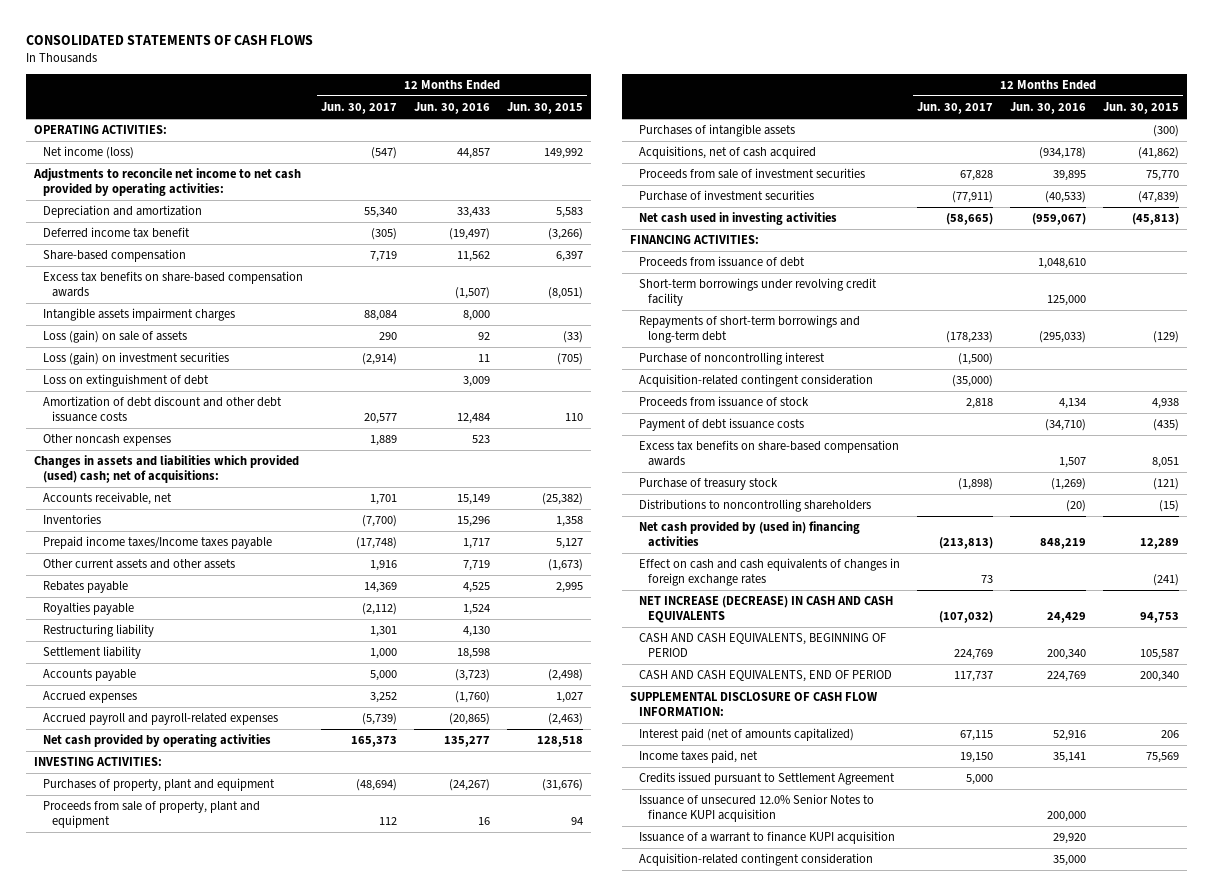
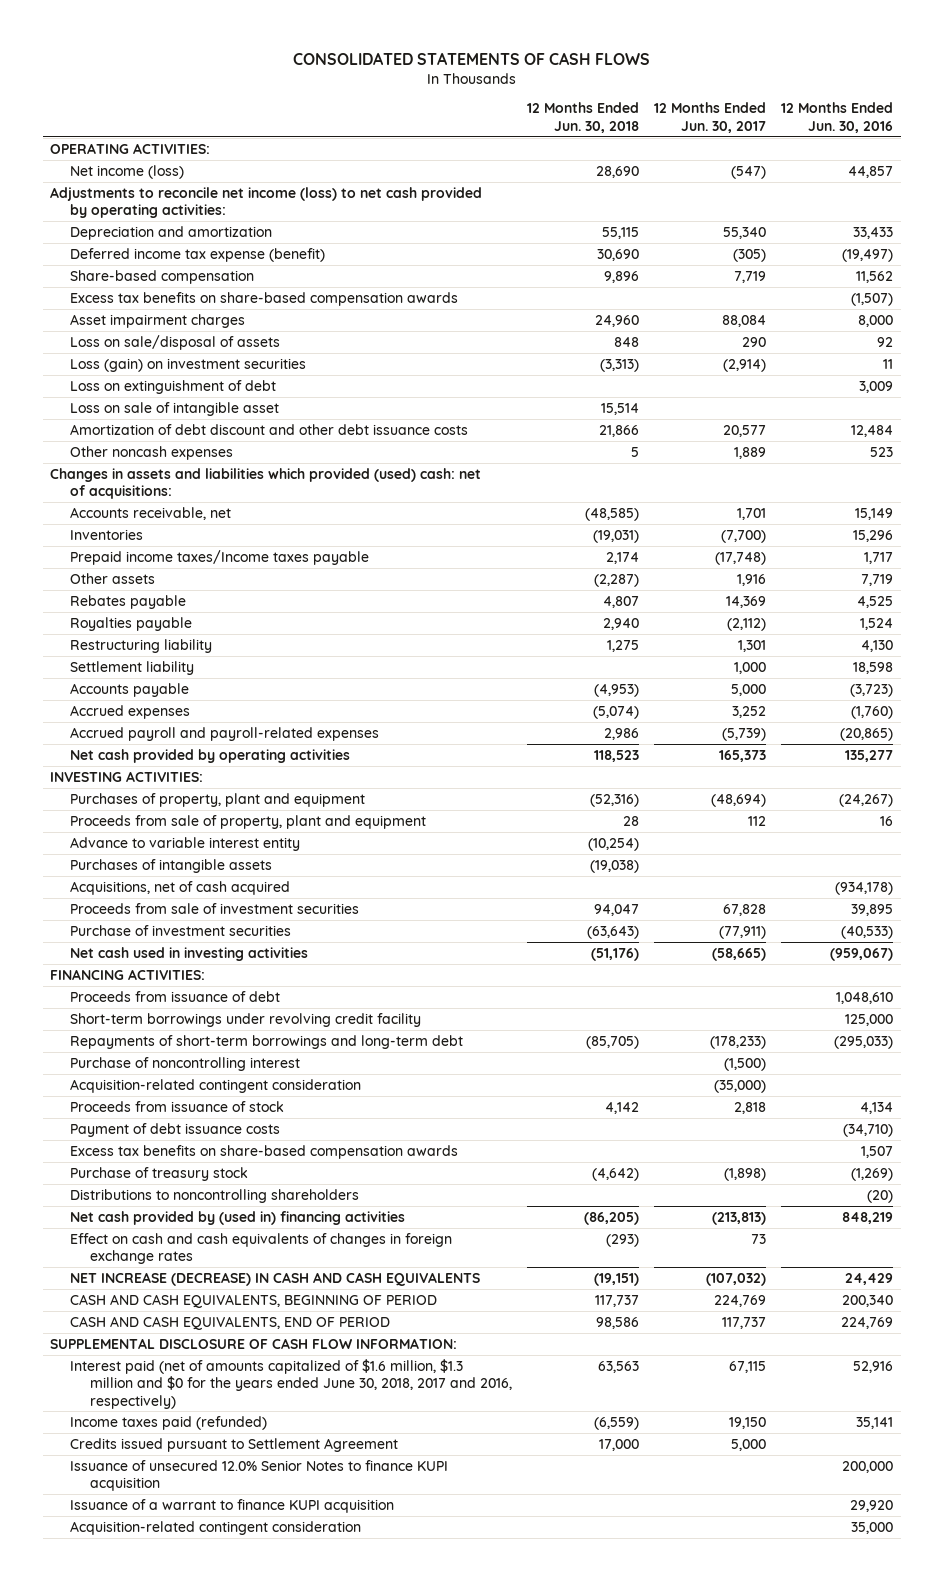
[506,102,583,115] Jun. 30, 2015 -> none
none -> [527,102,640,133] 12 Months Ended Jun. 30, 2018
[33,168,302,196] Adjustments to reconcile net income to net cash provided by operating activities: -> [50,186,483,219] Adjustments to reconcile net income (loss) to net cash provided by operating activities:
[43,227,191,239] Deferred income tax benefit -> [70,247,326,262] Deferred income tax expense (benefit)
[43,308,236,322] Intangible assets impairment charges -> [70,313,246,328] Asset impairment charges
[43,330,188,344] Loss (gain) on sale of assets -> [70,334,281,350] Loss on sale/disposal of assets
none -> [70,401,280,416] Loss on sale of intangible asset
[34,455,300,483] Changes in assets and liabilities which provided (used) cash; net of acquisitions: -> [50,467,482,500] Changes in assets and liabilities which provided (used) cash: net of acquisitions:
[43,559,236,570] Other current assets and other assets -> [70,572,156,584] Other assets
none -> [70,836,301,851] Advance to variable interest entity
[639,728,855,742] Interest paid (net of amounts capitalized) -> [70,1358,513,1409] Interest paid (net of amounts capitalized of $1.6 million, $1.3 million and $0 for the years ended June 30, 2018, 2017 and 2016, respectively)
[639,750,759,764] Income taxes paid, net -> [70,1415,268,1430] Income taxes paid (refunded)

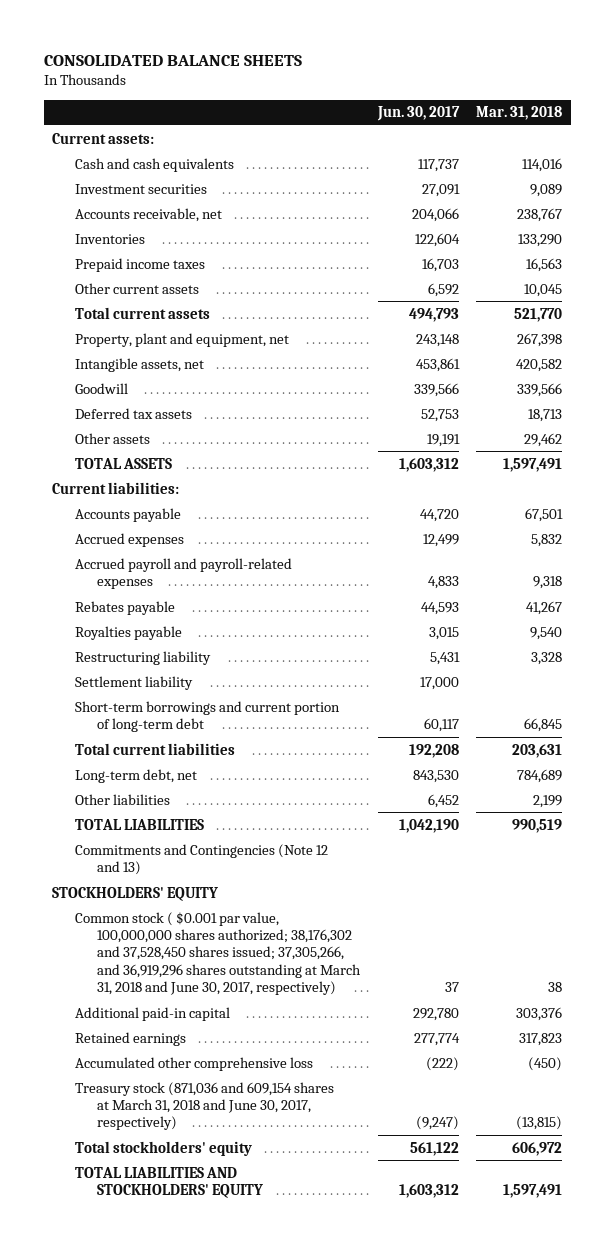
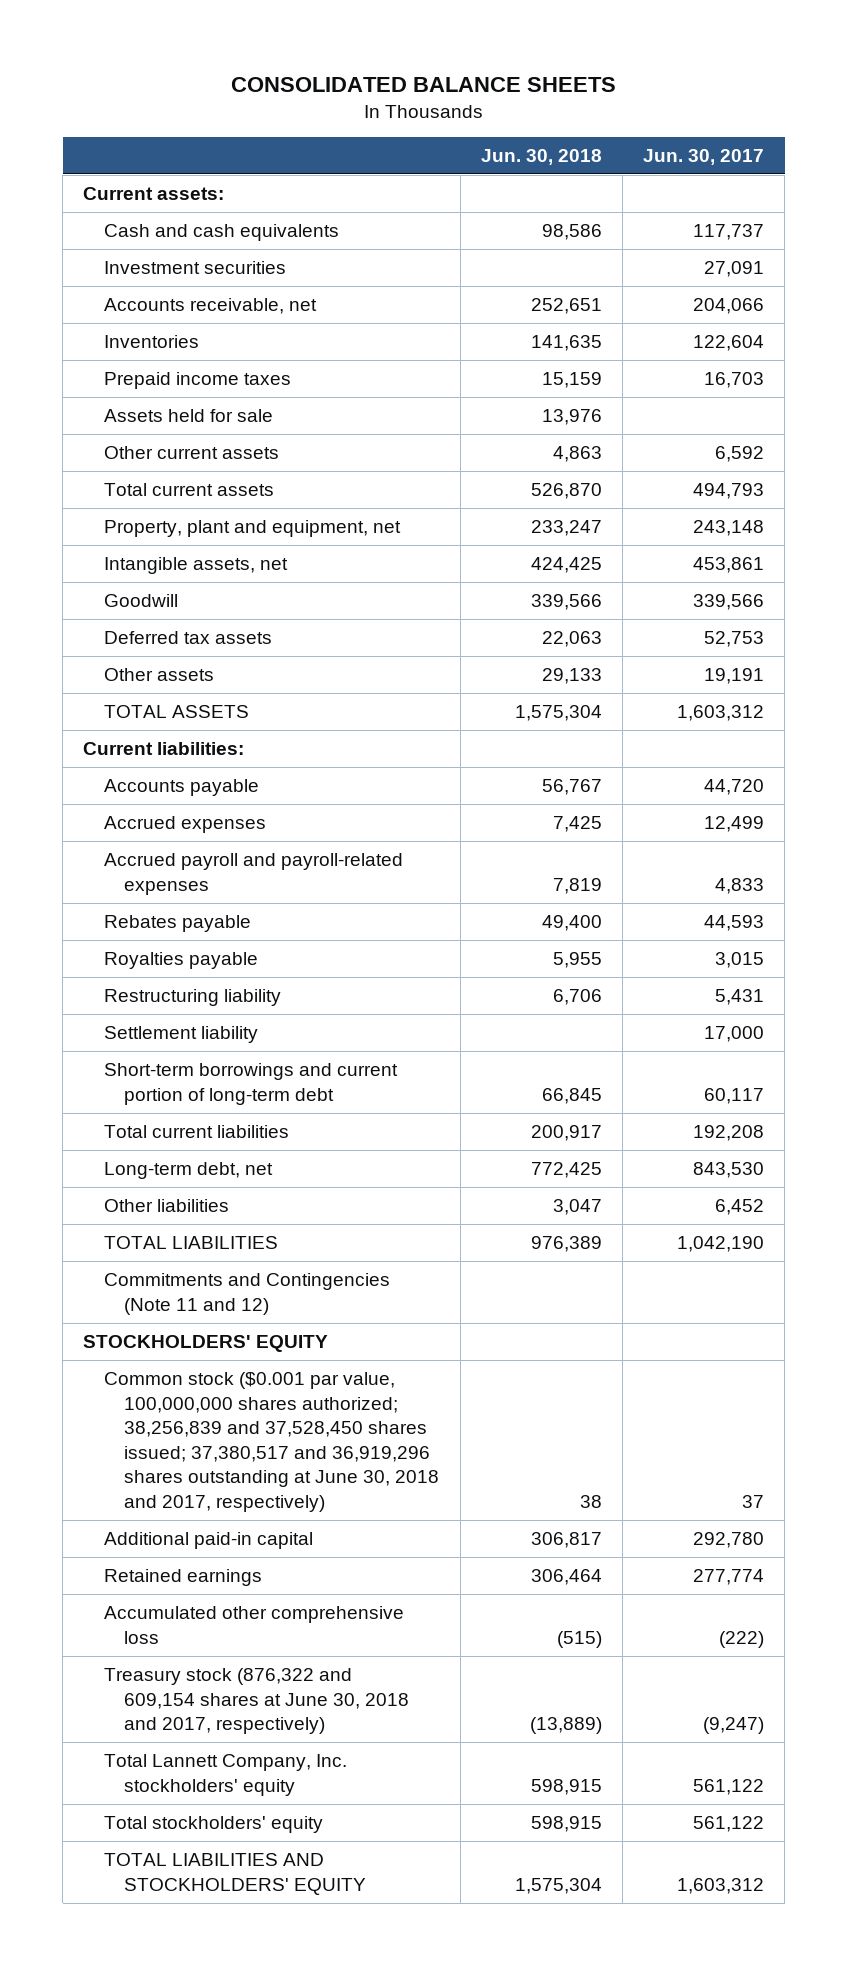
[475,106,562,121] Mar. 31, 2018 -> none
none -> [480,148,602,165] Jun. 30, 2018
none -> [103,409,273,423] Assets held for sale
[74,843,328,875] Commitments and Contingencies (Note 12 and 13) -> [103,1273,390,1315] Commitments and Contingencies (Note 11 and 12)
[74,911,362,996] Common stock ( $0.001 par value, 100,000,000 shares authorized; 38,176,302 and 37,528,450 shares issued; 37,305,266, and 36,919,296 shares outstanding at March 31, 2018 and June 30, 2017, respectively) -> [103,1372,440,1512] Common stock ($0.001 par value, 100,000,000 shares authorized; 38,256,839 and 37,528,450 shares issued; 37,380,517 and 36,919,296 shares outstanding at June 30, 2018 and 2017, respectively)
[74,1081,334,1131] Treasury stock (871,036 and 609,154 shares at March 31, 2018 and June 30, 2017, respectively) -> [103,1668,410,1735] Treasury stock (876,322 and 609,154 shares at June 30, 2018 and 2017, respectively)
none -> [103,1754,347,1796] Total Lannett Company, Inc. stockholders' equity

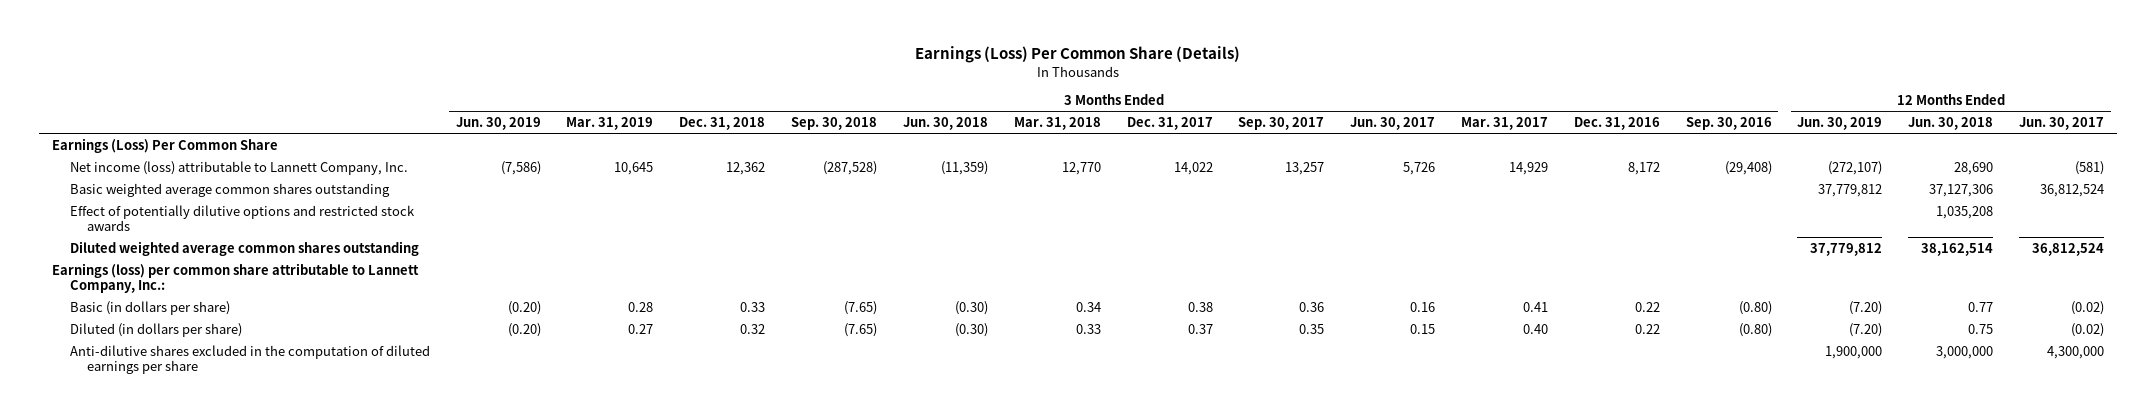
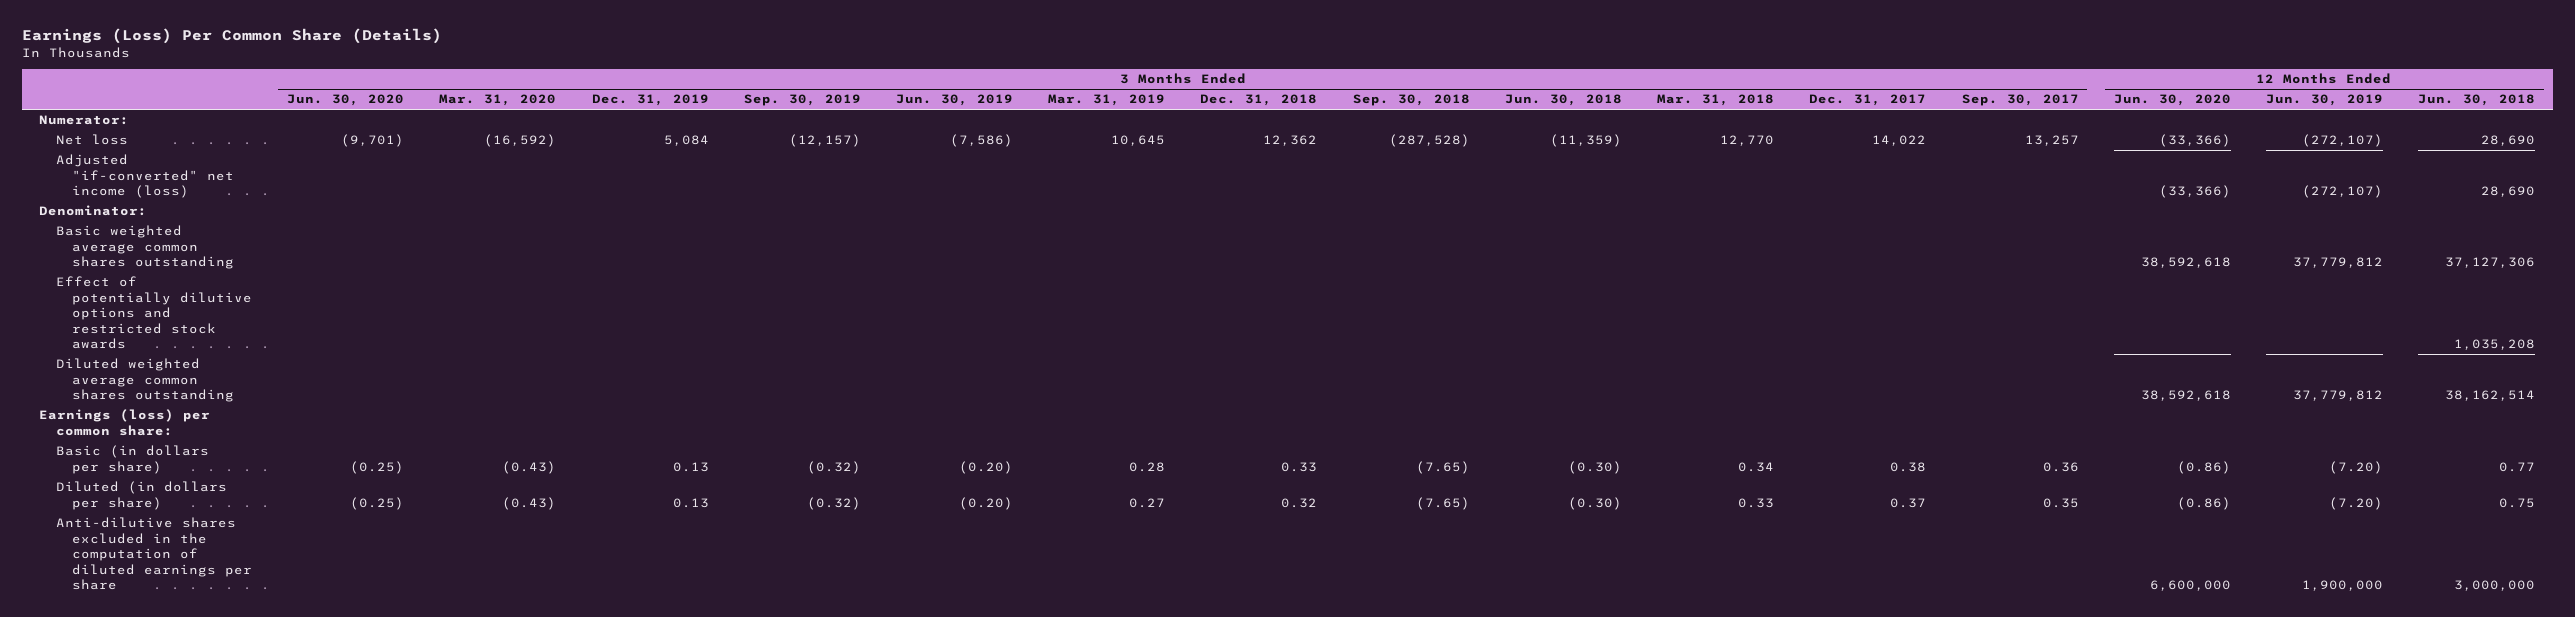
[1350,117,1436,131] Jun. 30, 2017 -> none
[1460,117,1548,131] Mar. 31, 2017 -> none
[1573,117,1660,131] Dec. 31, 2016 -> none
[1685,117,1772,131] Sep. 30, 2016 -> none
[2019,117,2105,131] Jun. 30, 2017 -> none
none -> [287,94,405,107] Jun. 30, 2020
none -> [439,94,557,107] Mar. 31, 2020
none -> [591,94,709,107] Dec. 31, 2019
none -> [743,94,861,107] Sep. 30, 2019
none -> [2113,94,2231,107] Jun. 30, 2020
[51,137,278,153] Earnings (Loss) Per Common Share -> none
none -> [39,115,130,126] Numerator:
[69,160,408,175] Net income (loss) attributable to Lannett Company, Inc. -> [55,134,128,146] Net loss
none -> [55,154,235,199] Adjusted "if-converted" net income (loss)
none -> [39,205,148,217] Denominator:
[51,262,419,293] Earnings (loss) per common share attributable to Lannett Company, Inc.: -> [39,409,211,436] Earnings (loss) per common share:

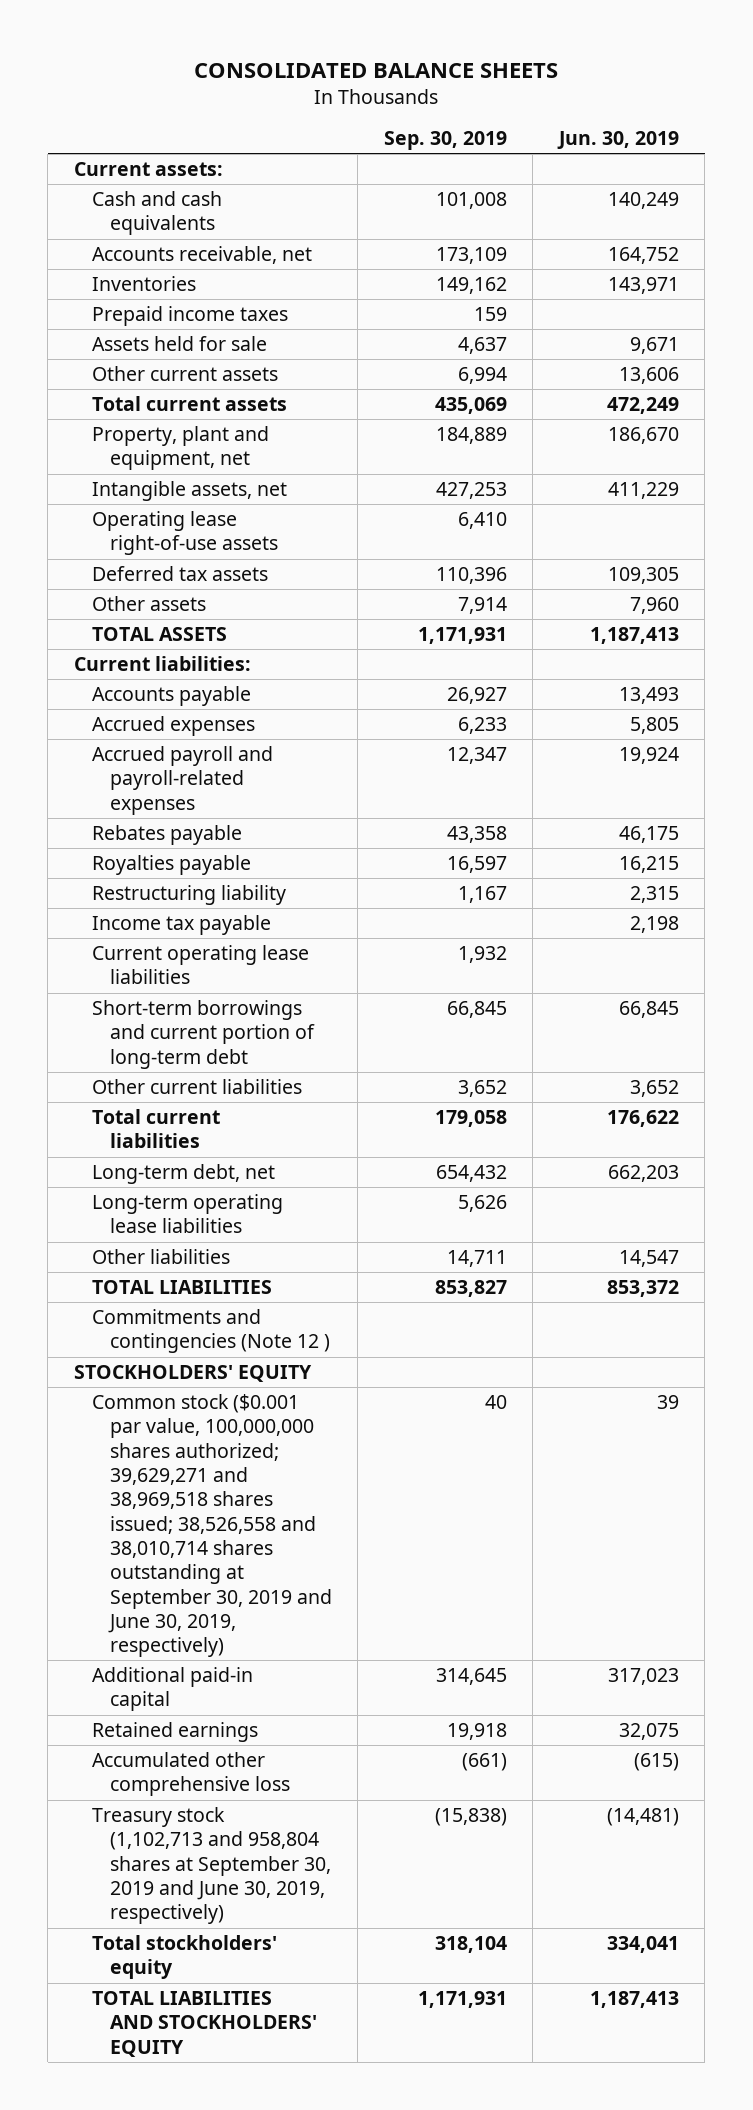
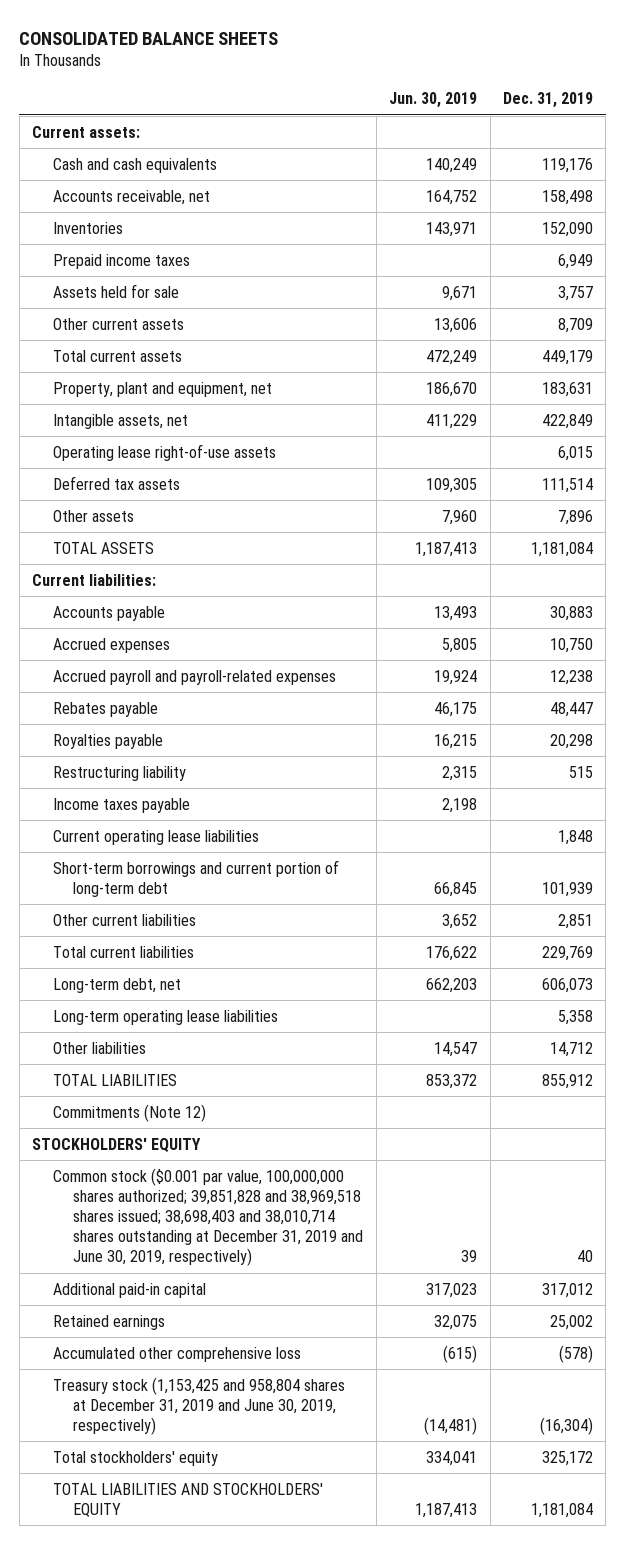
[383,131,507,151] Sep. 30, 2019 -> none
none -> [503,92,594,109] Dec. 31, 2019
[91,915,271,936] Income tax payable -> [52,797,190,813] Income taxes payable
[91,1309,330,1354] Commitments and contingencies (Note 12 ) -> [52,1103,206,1122] Commitments (Note 12)
[91,1394,332,1658] Common stock ($0.001 par value, 100,000,000 shares authorized; 39,629,271 and 38,969,518 shares issued; 38,526,558 and 38,010,714 shares outstanding at September 30, 2019 and June 30, 2019, respectively) -> [52,1167,364,1267] Common stock ($0.001 par value, 100,000,000 shares authorized; 39,851,828 and 38,969,518 shares issued; 38,698,403 and 38,010,714 shares outstanding at December 31, 2019 and June 30, 2019, respectively)
[91,1807,331,1925] Treasury stock (1,102,713 and 958,804 shares at September 30, 2019 and June 30, 2019, respectively) -> [52,1376,345,1436] Treasury stock (1,153,425 and 958,804 shares at December 31, 2019 and June 30, 2019, respectively)

